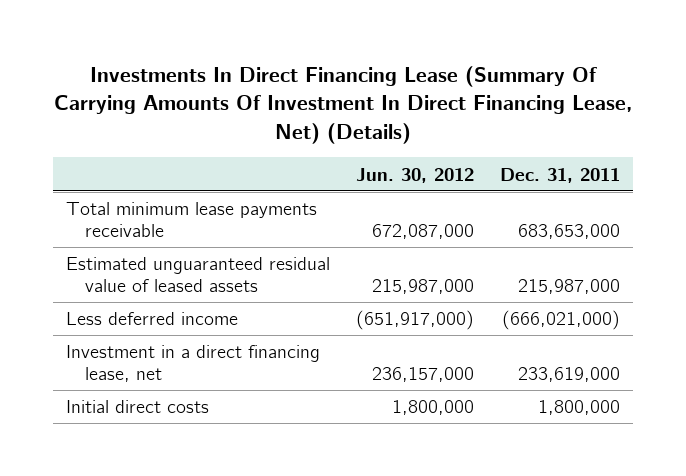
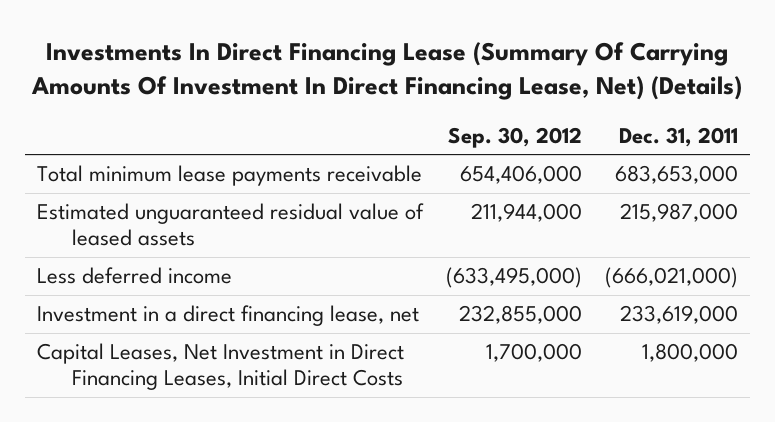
[355,167,474,183] Jun. 30, 2012 -> none
none -> [447,126,582,148] Sep. 30, 2012
[66,400,210,414] Initial direct costs -> [36,343,404,391] Capital Leases, Net Investment in Direct Financing Leases, Initial Direct Costs

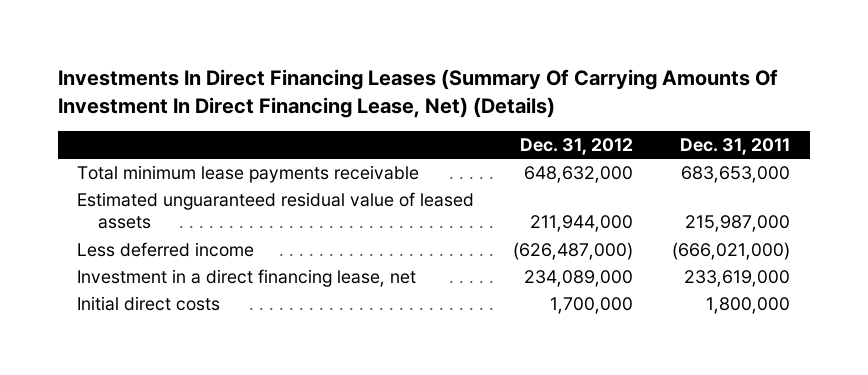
[31,41,743,101] Investments In Direct Financing Lease (Summary Of Carrying Amounts Of Investment In Direct Financing Lease, Net) (Details) -> [57,69,778,118] Investments In Direct Financing Leases (Summary Of Carrying Amounts Of Investment In Direct Financing Lease, Net) (Details)
[447,126,582,148] Sep. 30, 2012 -> none
none -> [520,137,634,155] Dec. 31, 2012
[36,343,404,391] Capital Leases, Net Investment in Direct Financing Leases, Initial Direct Costs -> [77,295,221,311] Initial direct costs

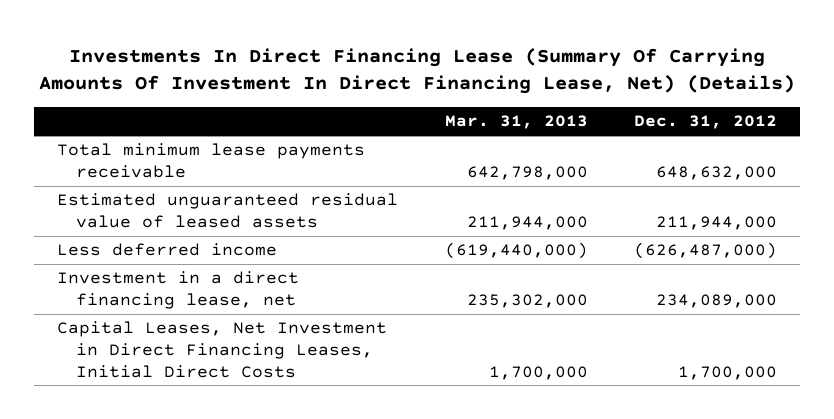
[57,69,778,118] Investments In Direct Financing Leases (Summary Of Carrying Amounts Of Investment In Direct Financing Lease, Net) (Details) -> [39,47,796,95] Investments In Direct Financing Lease (Summary Of Carrying Amounts Of Investment In Direct Financing Lease, Net) (Details)
[680,137,791,155] Dec. 31, 2011 -> none
none -> [444,115,588,130] Mar. 31, 2013
[77,295,221,311] Initial direct costs -> [57,321,388,378] Capital Leases, Net Investment in Direct Financing Leases, Initial Direct Costs

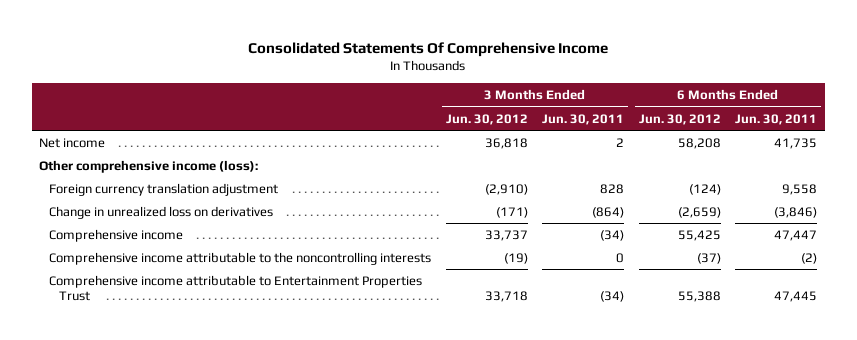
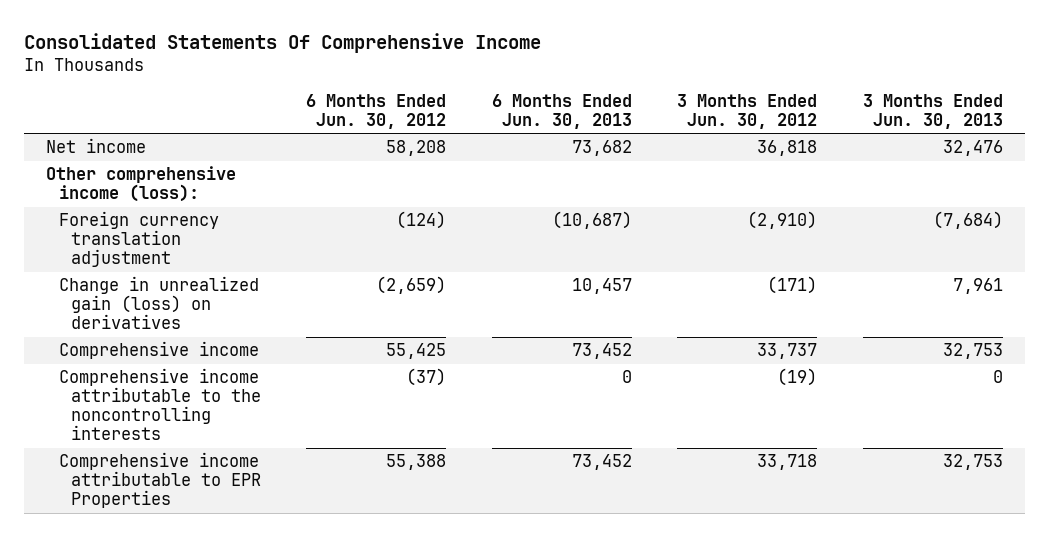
[542,113,625,125] Jun. 30, 2011 -> none
[735,113,818,125] Jun. 30, 2011 -> none
none -> [491,93,632,129] 6 Months Ended Jun. 30, 2013
none -> [862,93,1003,129] 3 Months Ended Jun. 30, 2013
[49,205,274,219] Change in unrealized loss on derivatives -> [58,276,259,330] Change in unrealized gain (loss) on derivatives
[49,274,423,302] Comprehensive income attributable to Entertainment Properties Trust -> [58,452,262,509] Comprehensive income attributable to EPR Properties

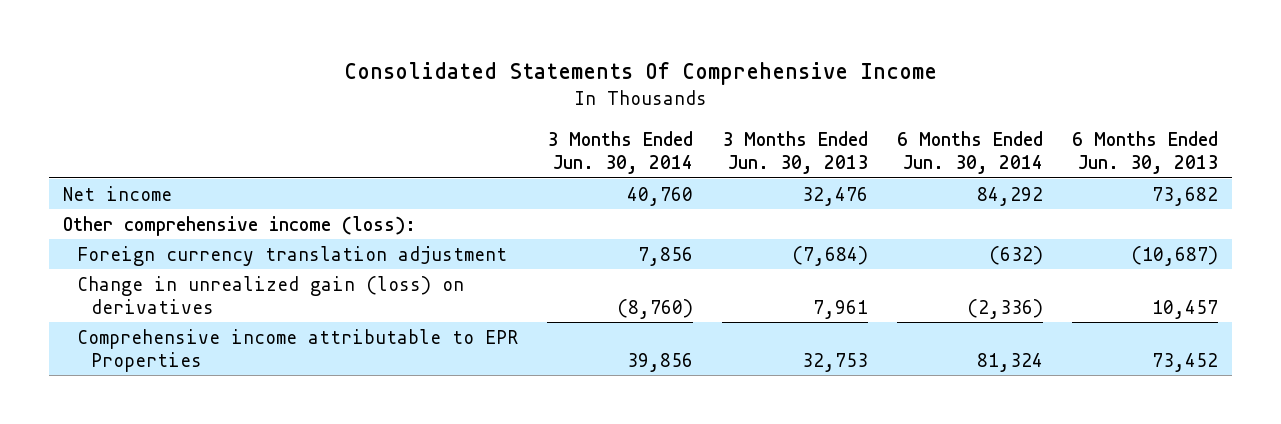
[306,93,447,129] 6 Months Ended Jun. 30, 2012 -> none
[677,93,818,129] 3 Months Ended Jun. 30, 2012 -> none
none -> [547,130,694,174] 3 Months Ended Jun. 30, 2014
none -> [896,130,1043,174] 6 Months Ended Jun. 30, 2014
[58,341,259,360] Comprehensive income -> none
[58,368,262,441] Comprehensive income attributable to the noncontrolling interests -> none

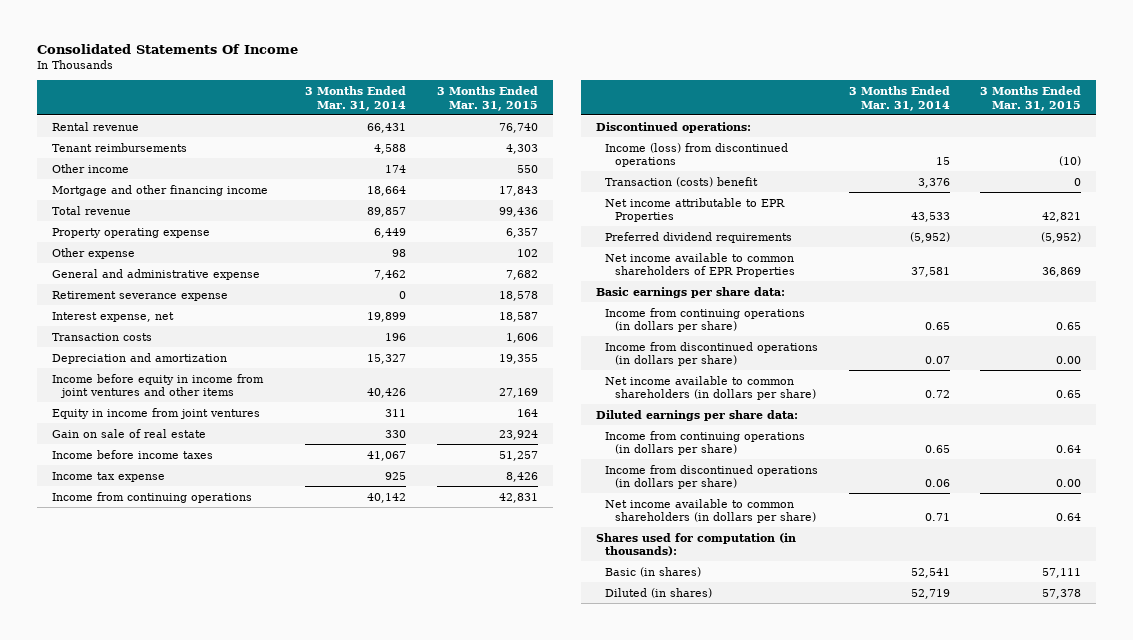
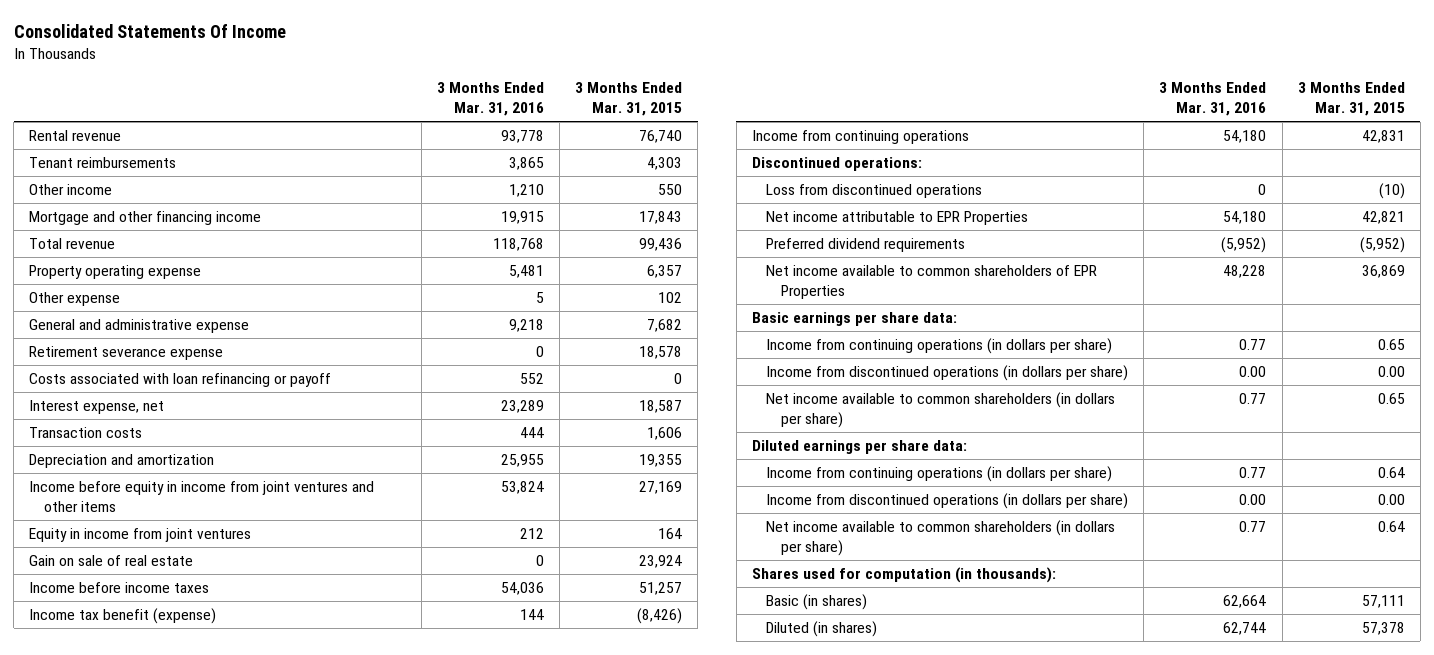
[305,86,407,111] 3 Months Ended Mar. 31, 2014 -> none
none -> [436,82,544,117] 3 Months Ended Mar. 31, 2016
none -> [29,372,332,387] Costs associated with loan refinancing or payoff
[52,471,166,482] Income tax expense -> [29,607,217,624] Income tax benefit (expense)
[505,471,538,482] 8,426 -> [637,607,683,624] (8,426)
[605,176,759,187] Transaction (costs) benefit -> none
[605,142,789,168] Income (loss) from discontinued operations -> [766,183,983,198] Loss from discontinued operations

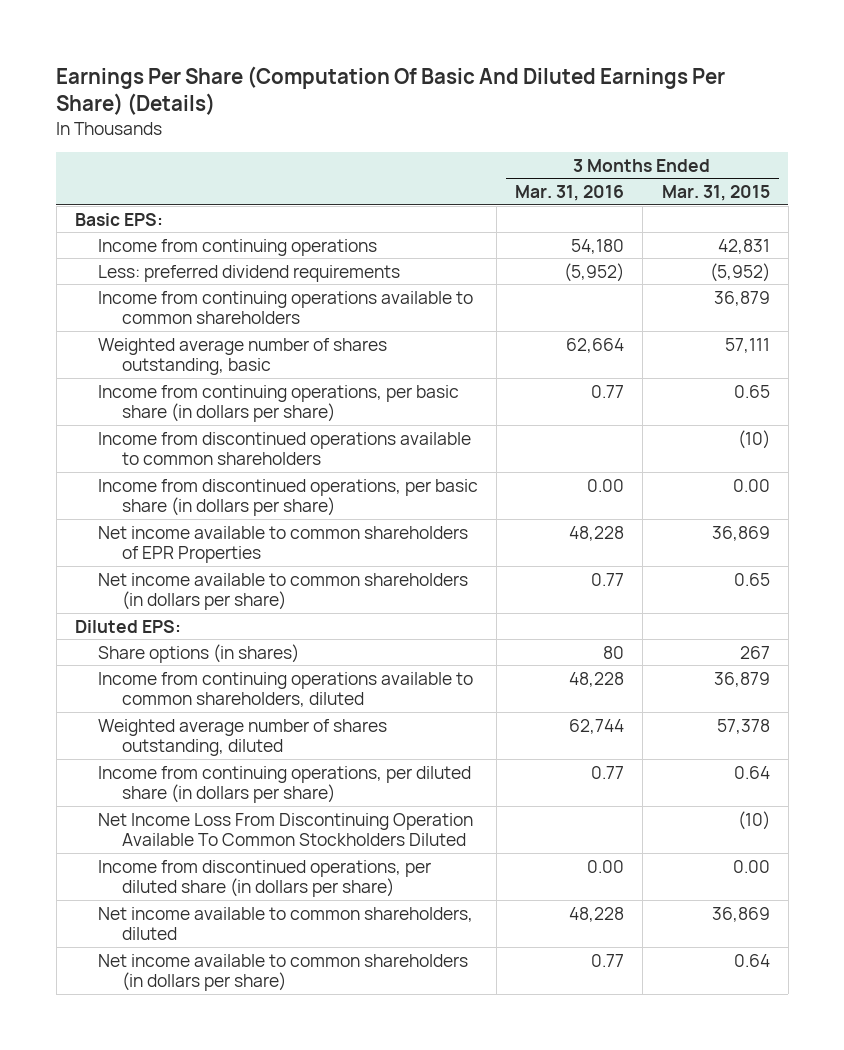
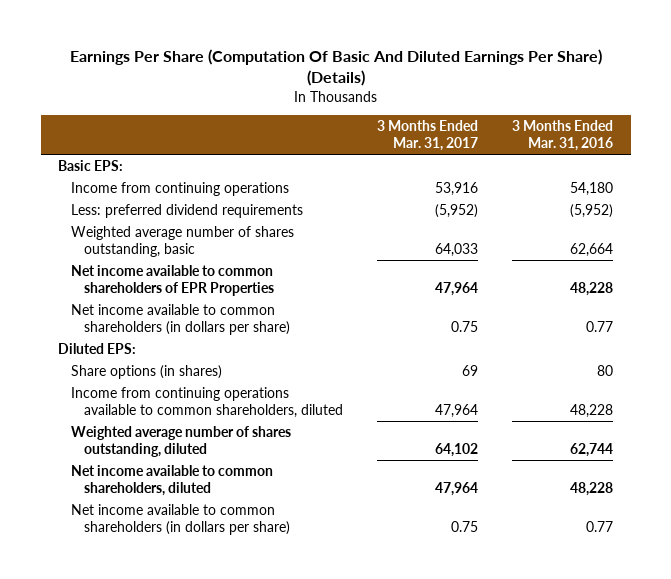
[661,185,770,202] Mar. 31, 2015 -> none
none -> [376,119,478,152] 3 Months Ended Mar. 31, 2017
[98,290,474,325] Income from continuing operations available to common shareholders -> none
[98,384,460,423] Income from continuing operations, per basic share (in dollars per share) -> none
[98,431,472,466] Income from discontinued operations available to common shareholders -> none
[98,478,479,517] Income from discontinued operations, per basic share (in dollars per share) -> none
[98,765,472,804] Income from continuing operations, per diluted share (in dollars per share) -> none
[98,812,474,847] Net Income Loss From Discontinuing Operation Available To Common Stockholders Diluted -> none
[98,859,432,898] Income from discontinued operations, per diluted share (in dollars per share) -> none

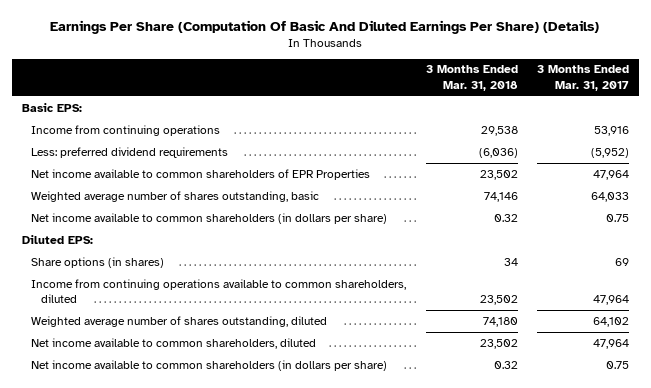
[512,119,614,152] 3 Months Ended Mar. 31, 2016 -> none
none -> [425,65,518,91] 3 Months Ended Mar. 31, 2018
[70,225,294,258] Weighted average number of shares outstanding, basic -> [31,190,320,202] Weighted average number of shares outstanding, basic

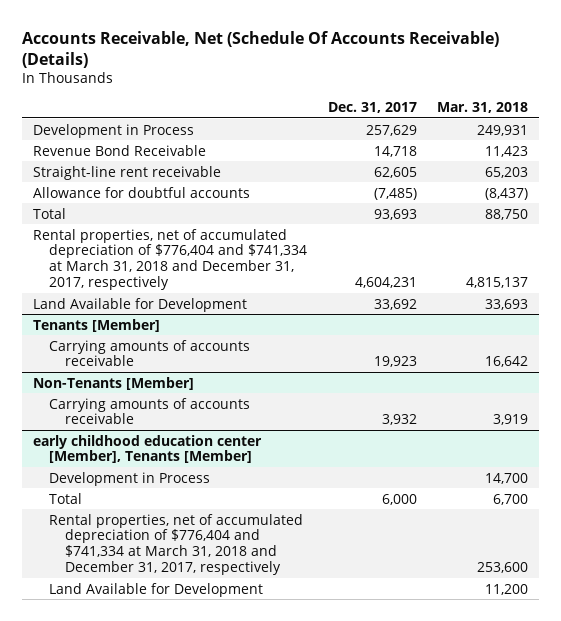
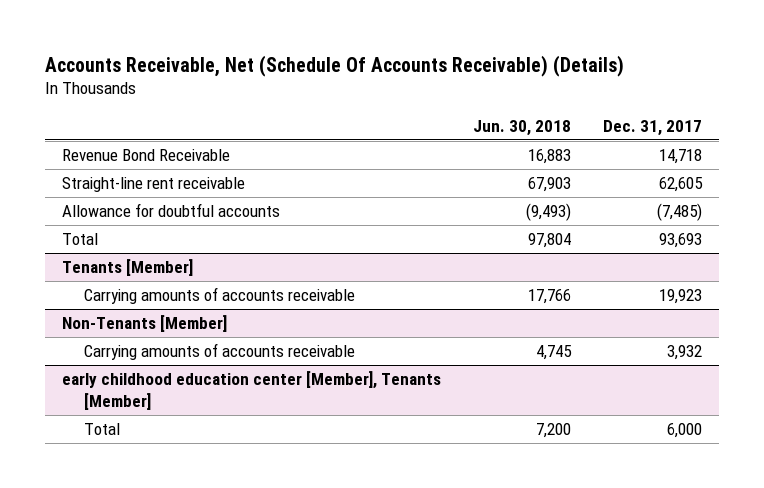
[437,102,529,114] Mar. 31, 2018 -> none
none -> [472,119,571,136] Jun. 30, 2018
[32,123,194,138] Development in Process -> none
[32,228,308,291] Rental properties, net of accumulated depreciation of $776,404 and $741,334 at March 31, 2018 and December 31, 2017, respectively -> none
[32,297,247,312] Land Available for Development -> none
[49,471,211,486] Development in Process -> none
[49,513,304,576] Rental properties, net of accumulated depreciation of $776,404 and $741,334 at March 31, 2018 and December 31, 2017, respectively -> none
[49,582,264,597] Land Available for Development -> none

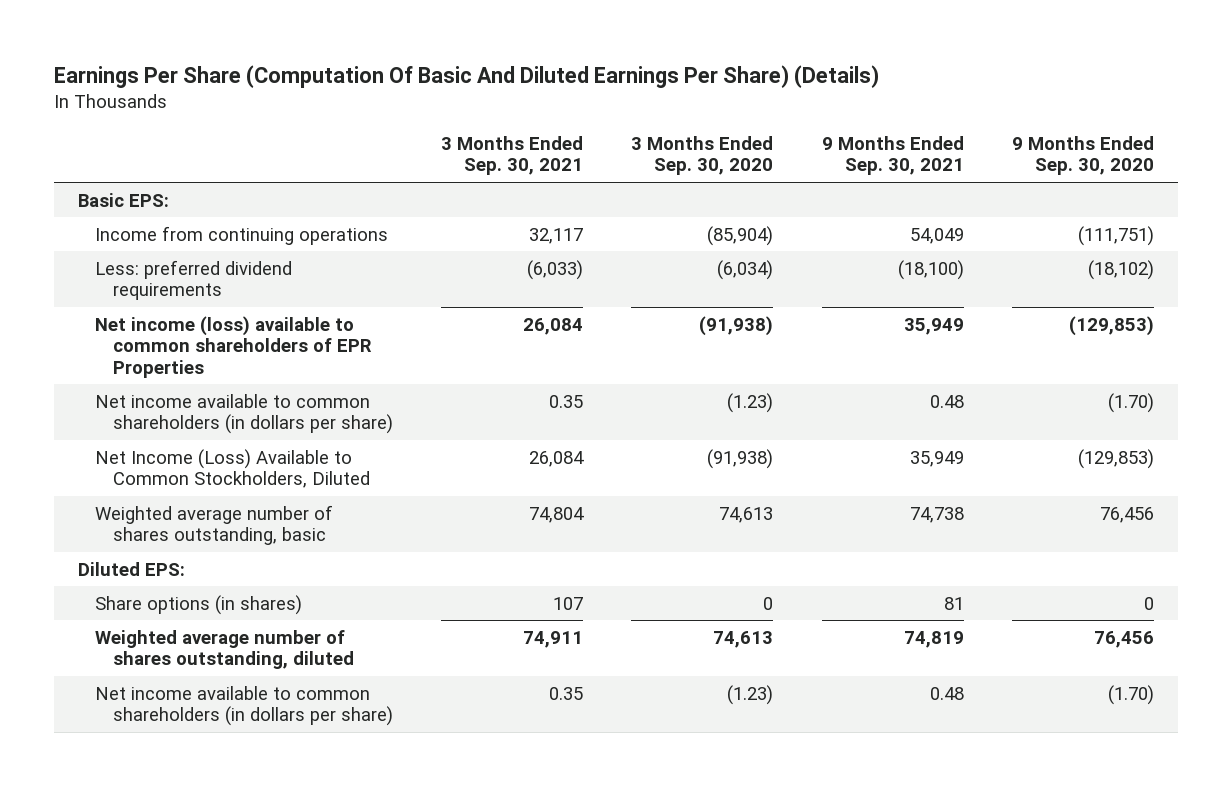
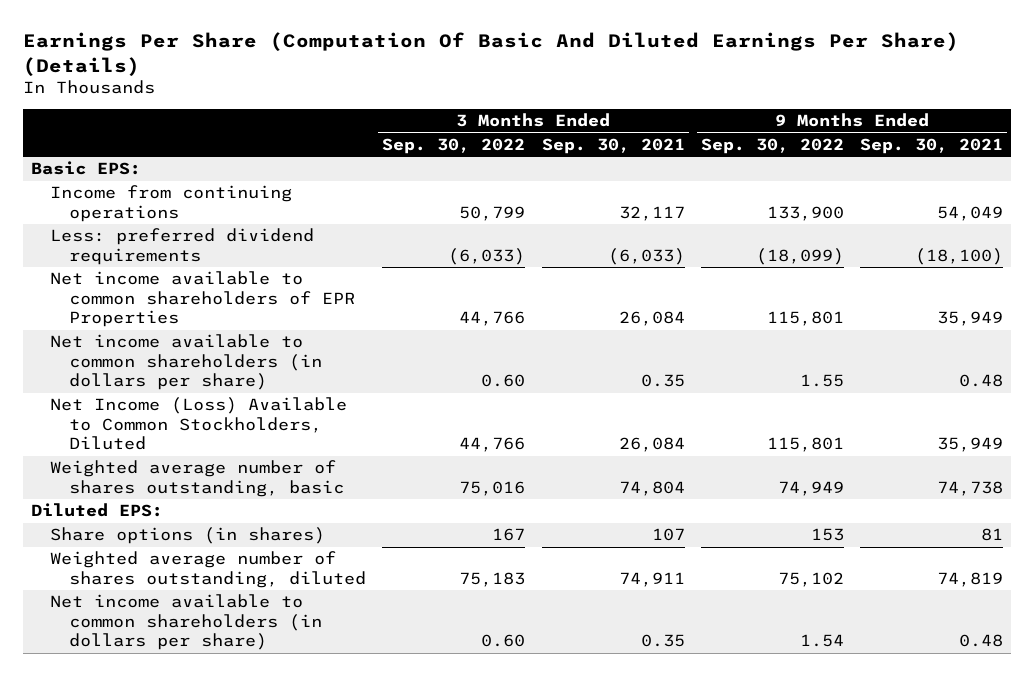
[631,136,774,176] 3 Months Ended Sep. 30, 2020 -> none
[1012,136,1155,176] 9 Months Ended Sep. 30, 2020 -> none
none -> [382,137,526,154] Sep. 30, 2022
none -> [700,137,844,154] Sep. 30, 2022
[95,315,372,378] Net income (loss) available to common shareholders of EPR Properties -> [50,271,356,328] Net income available to common shareholders of EPR Properties

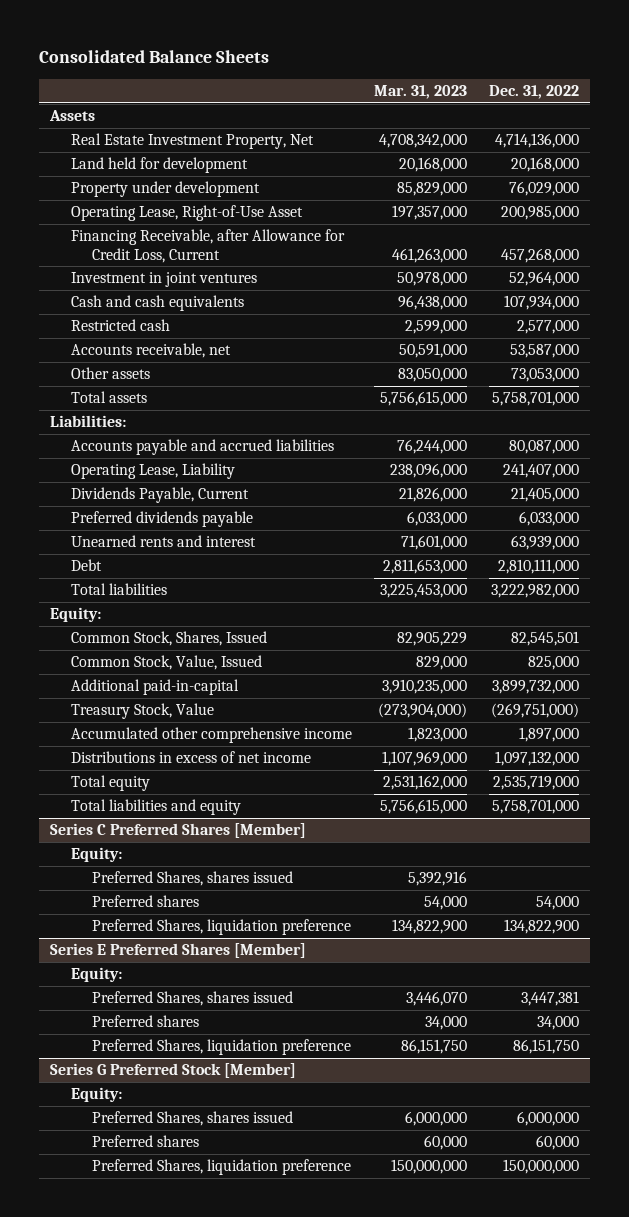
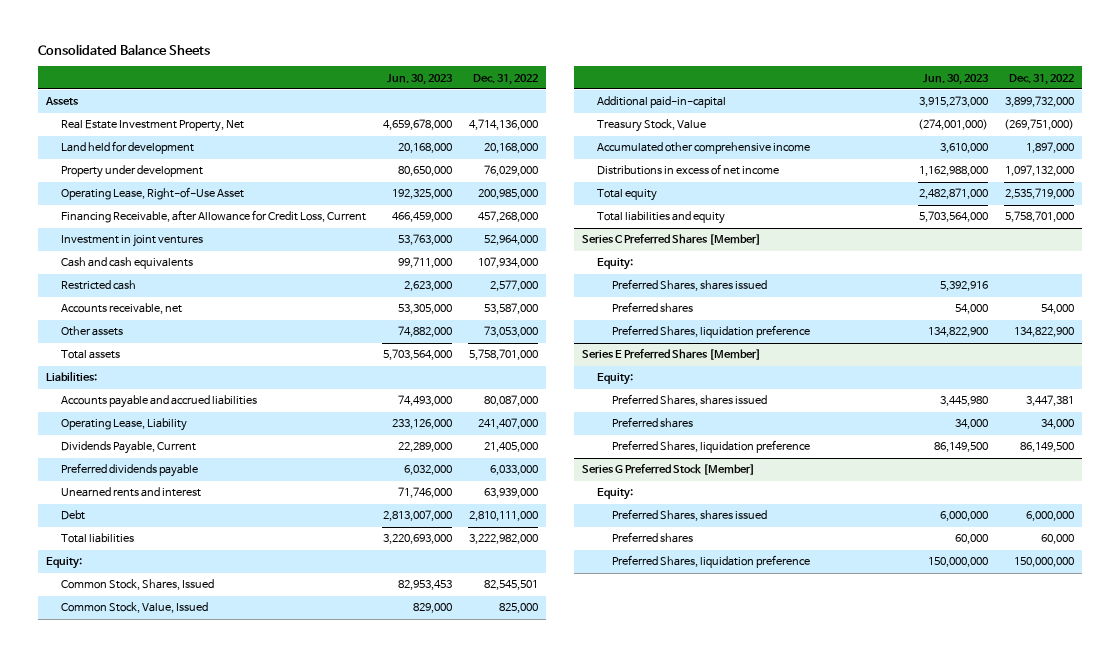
[373,85,467,100] Mar. 31, 2023 -> none
none -> [386,73,453,85] Jun. 30, 2023
[512,1039,579,1055] 86,151,750 -> [1019,442,1074,453] 86,149,500

